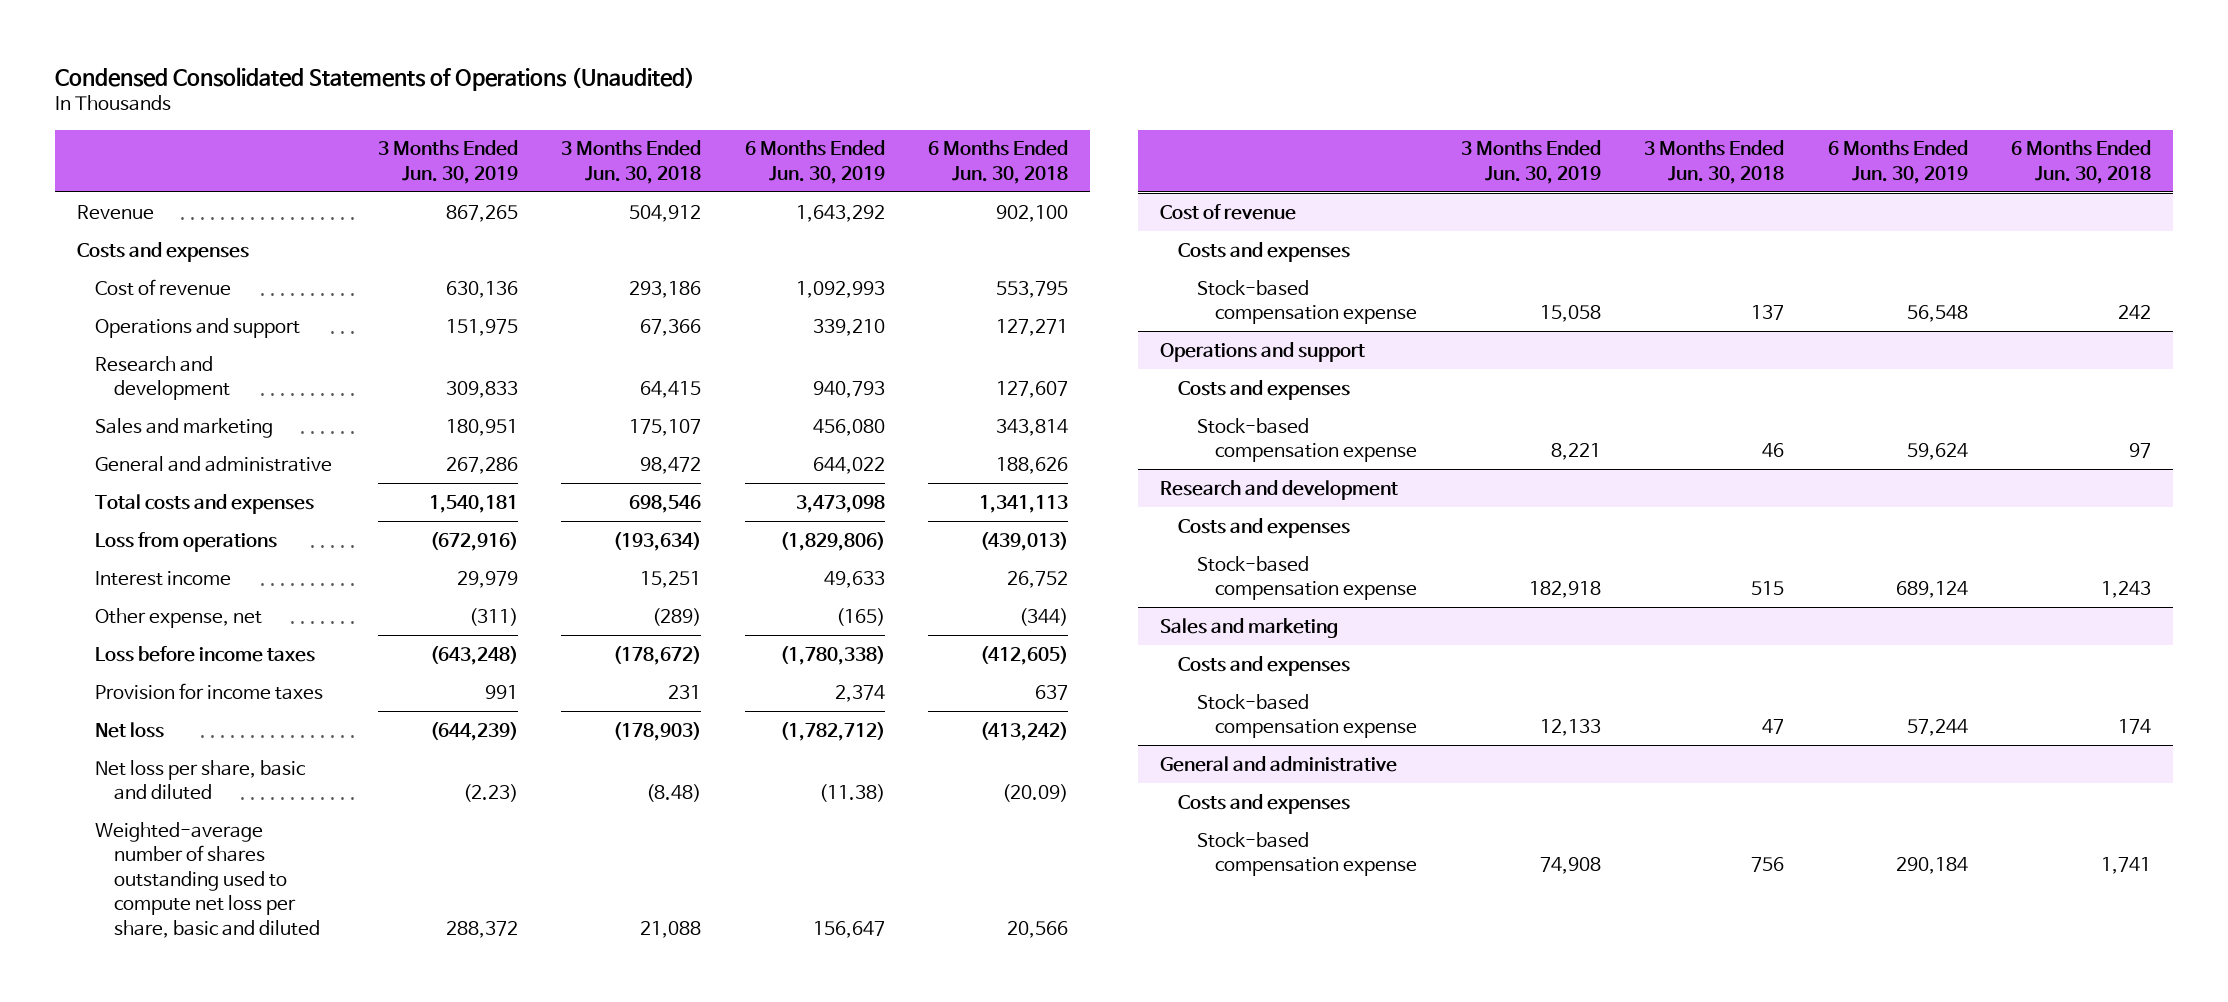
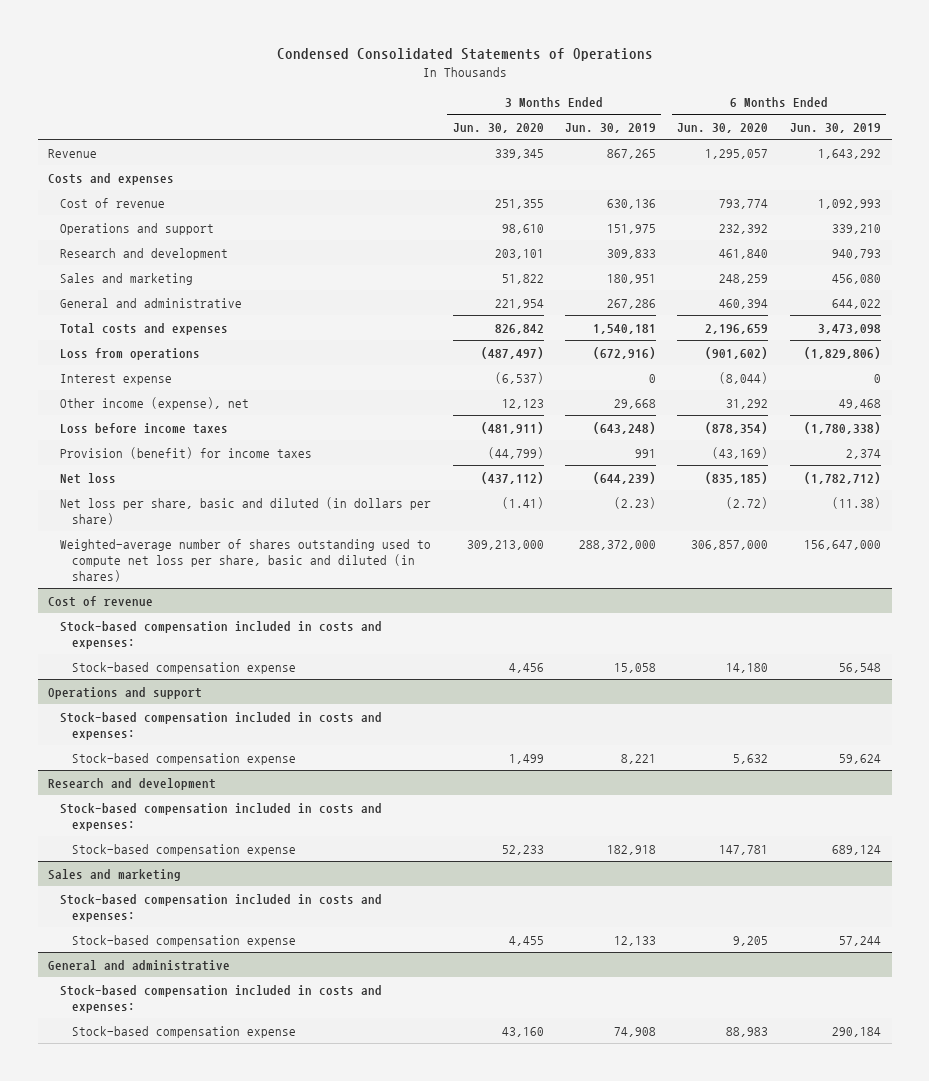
[54,66,695,91] Condensed Consolidated Statements of Operations (Unaudited) -> [276,48,653,62] Condensed Consolidated Statements of Operations
[561,140,702,184] 3 Months Ended Jun. 30, 2018 -> none
[928,140,1069,184] 6 Months Ended Jun. 30, 2018 -> none
none -> [452,123,544,134] Jun. 30, 2020
none -> [677,123,769,134] Jun. 30, 2020
[95,570,232,586] Interest income -> none
none -> [60,373,173,385] Interest expense
[95,607,263,628] Other expense, net -> [60,396,250,410] Other income (expense), net
[468,607,518,626] (311) -> [614,398,657,409] 29,668
[835,607,885,626] (165) -> [838,398,881,409] 49,468
[95,682,324,700] Provision for income taxes -> [60,446,313,459] Provision (benefit) for income taxes
[95,759,307,801] Net loss per share, basic and diluted -> [60,496,432,525] Net loss per share, basic and diluted (in dollars per share)
[95,821,320,938] Weighted-average number of shares outstanding used to compute net loss per share, basic and diluted -> [60,538,432,582] Weighted-average number of shares outstanding used to compute net loss per share, basic and diluted (in shares)
[445,920,518,938] 288,372 -> [579,539,657,550] 288,372,000
[812,920,885,938] 156,647 -> [803,539,881,550] 156,647,000
[1178,241,1351,262] Costs and expenses -> none
none -> [60,620,383,649] Stock-based compensation included in costs and expenses:
[1178,379,1351,400] Costs and expenses -> none
none -> [60,711,383,740] Stock-based compensation included in costs and expenses:
[1178,517,1351,538] Costs and expenses -> none
none -> [60,802,383,831] Stock-based compensation included in costs and expenses:
[1178,655,1351,676] Costs and expenses -> none
none -> [60,893,383,922] Stock-based compensation included in costs and expenses:
[1178,793,1351,814] Costs and expenses -> none
none -> [60,984,383,1013] Stock-based compensation included in costs and expenses:

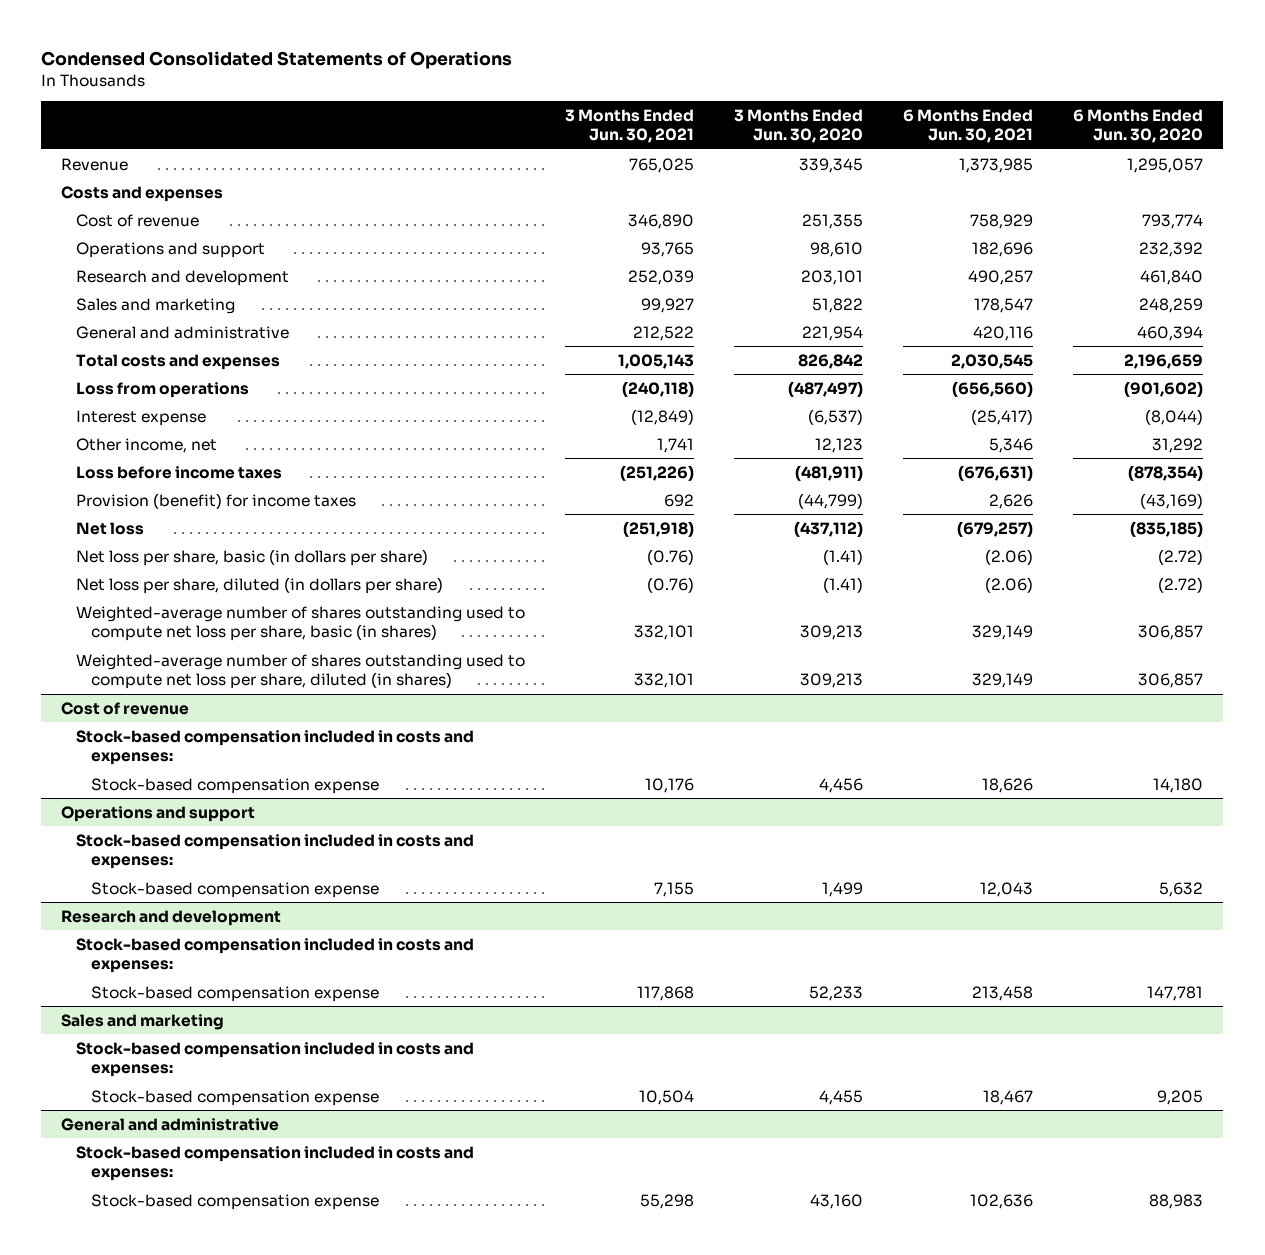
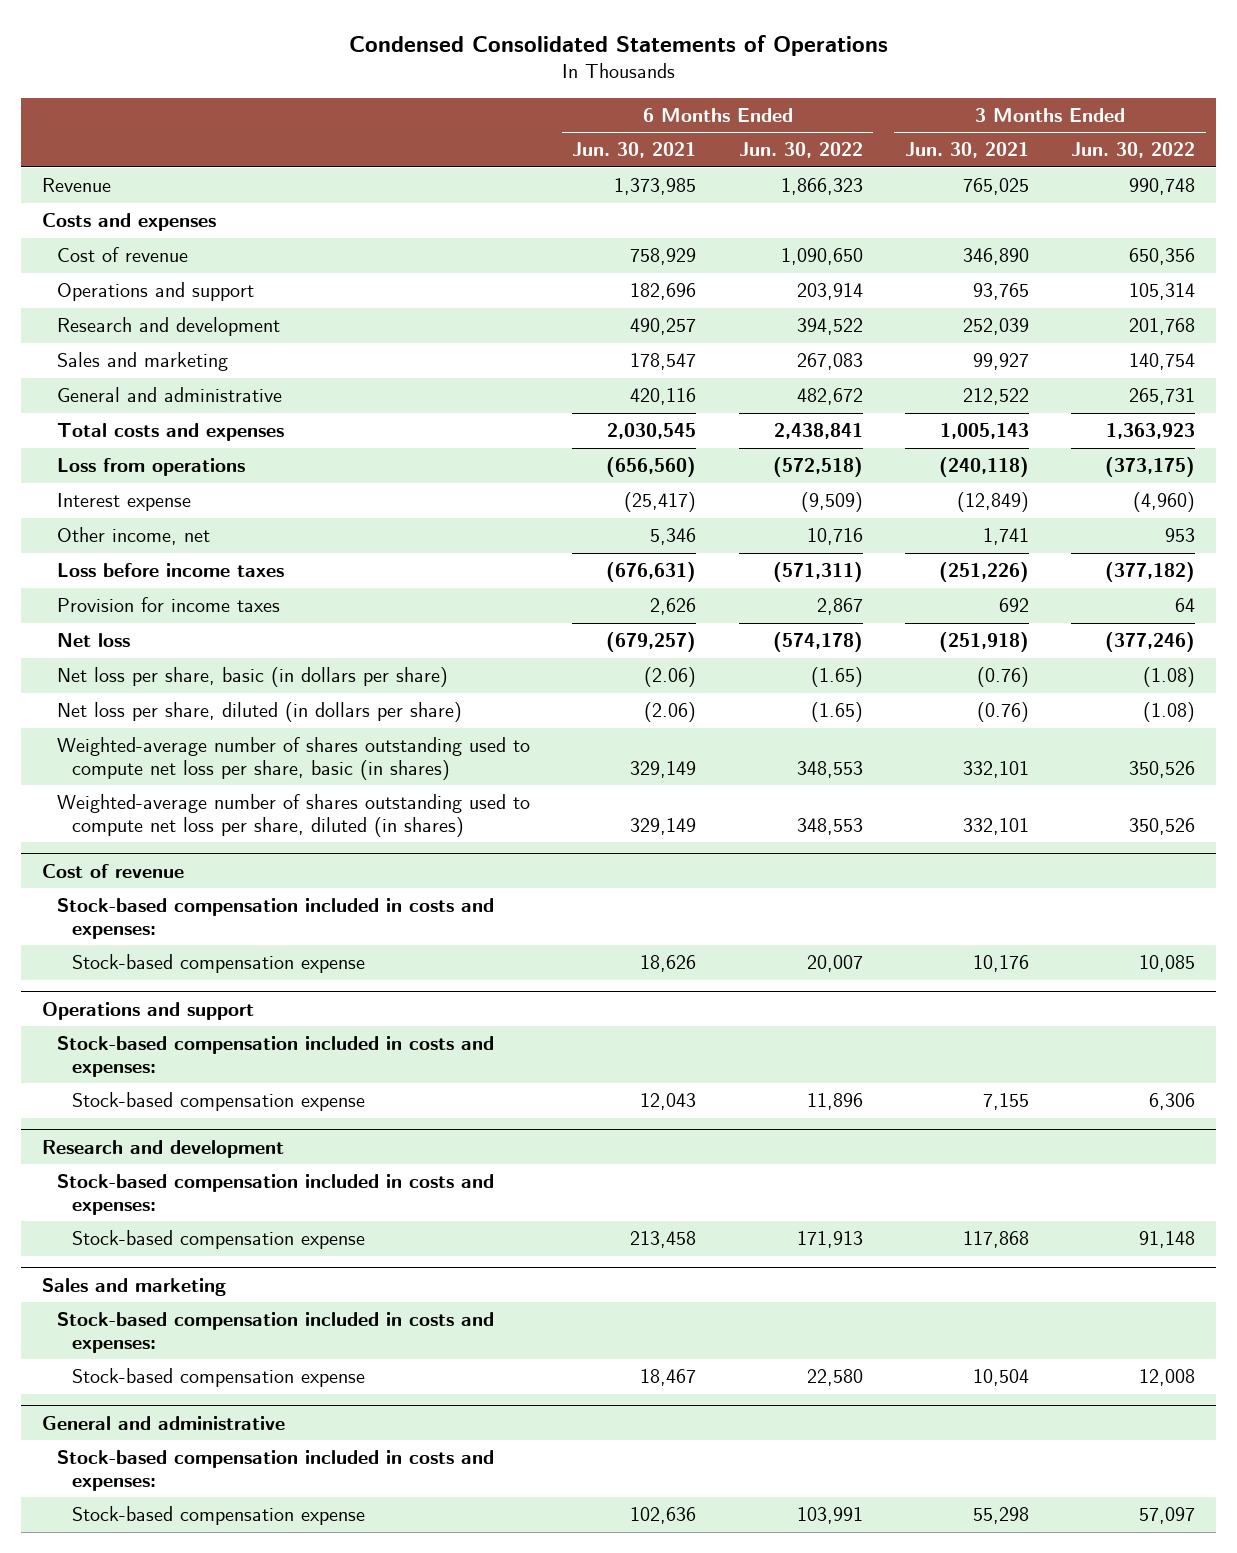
[734,108,864,144] 3 Months Ended Jun. 30, 2020 -> none
[1073,108,1204,144] 6 Months Ended Jun. 30, 2020 -> none
none -> [738,142,863,159] Jun. 30, 2022
none -> [1071,142,1196,159] Jun. 30, 2022
[76,492,357,509] Provision (benefit) for income taxes -> [57,597,281,613] Provision for income taxes

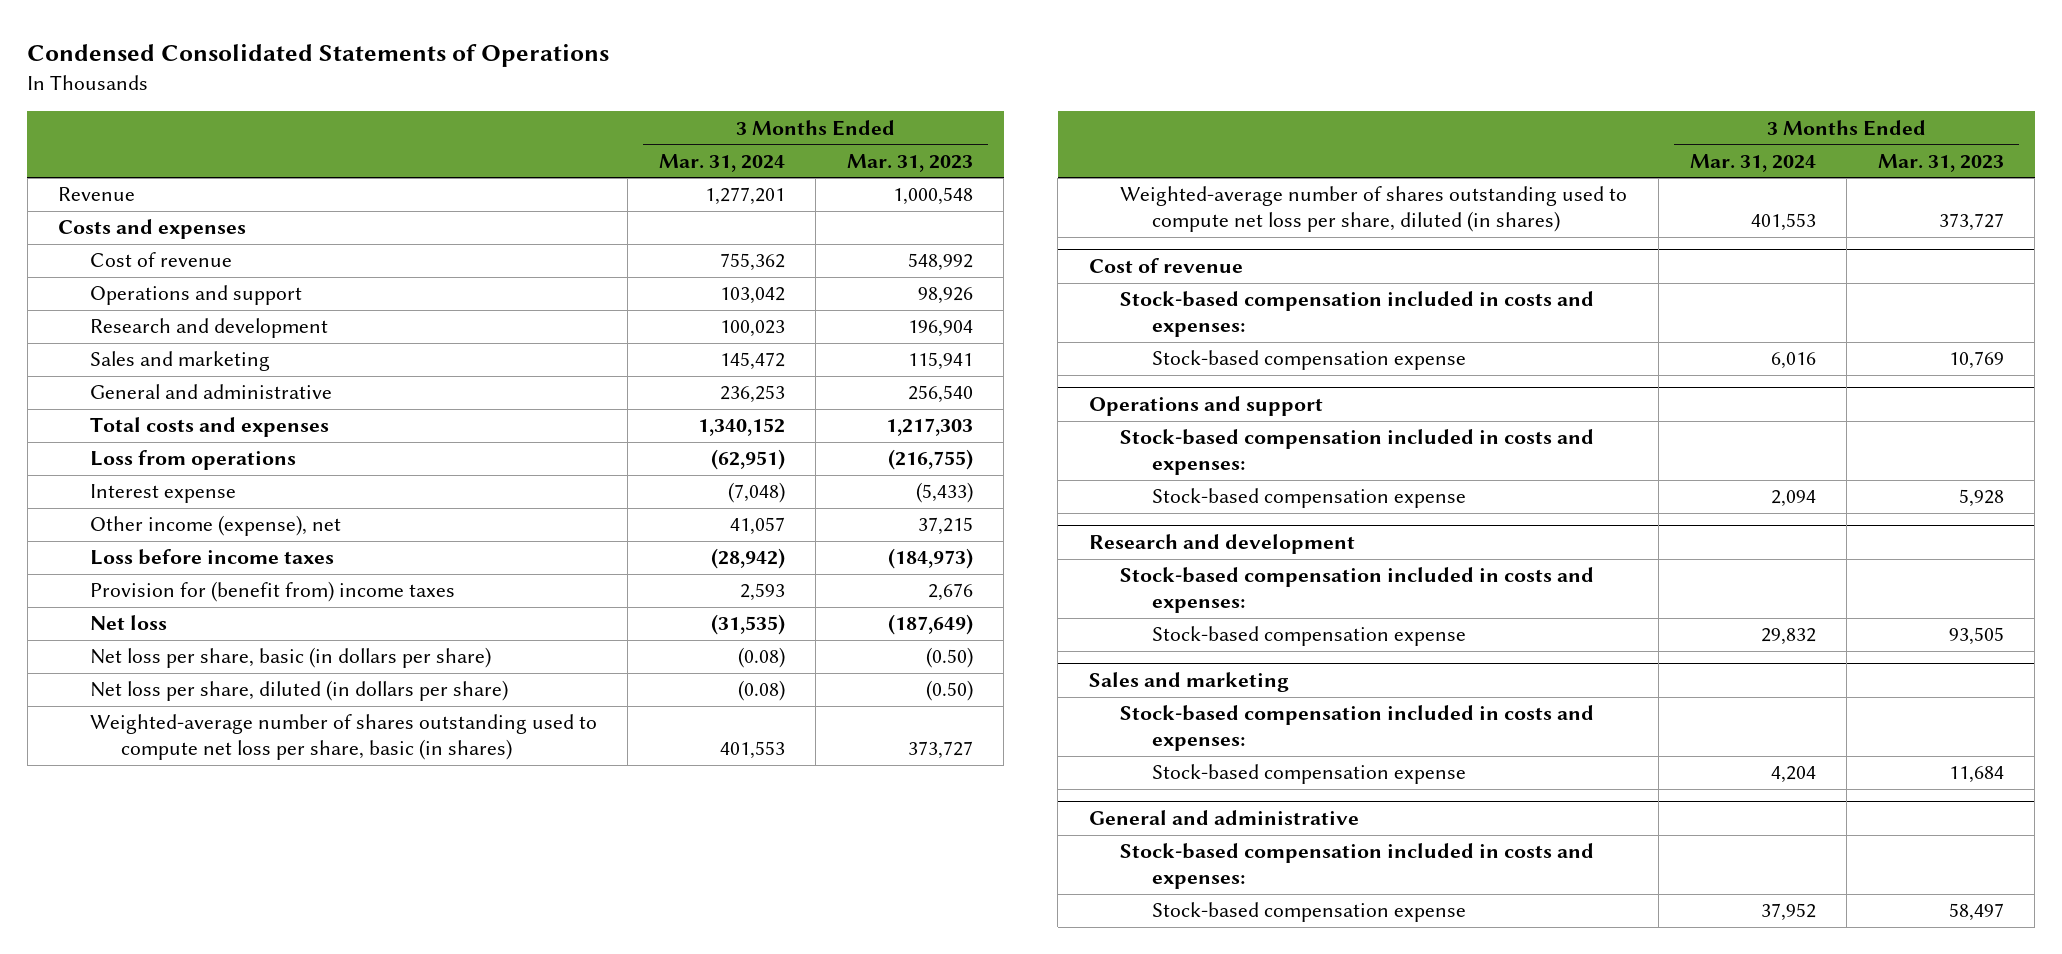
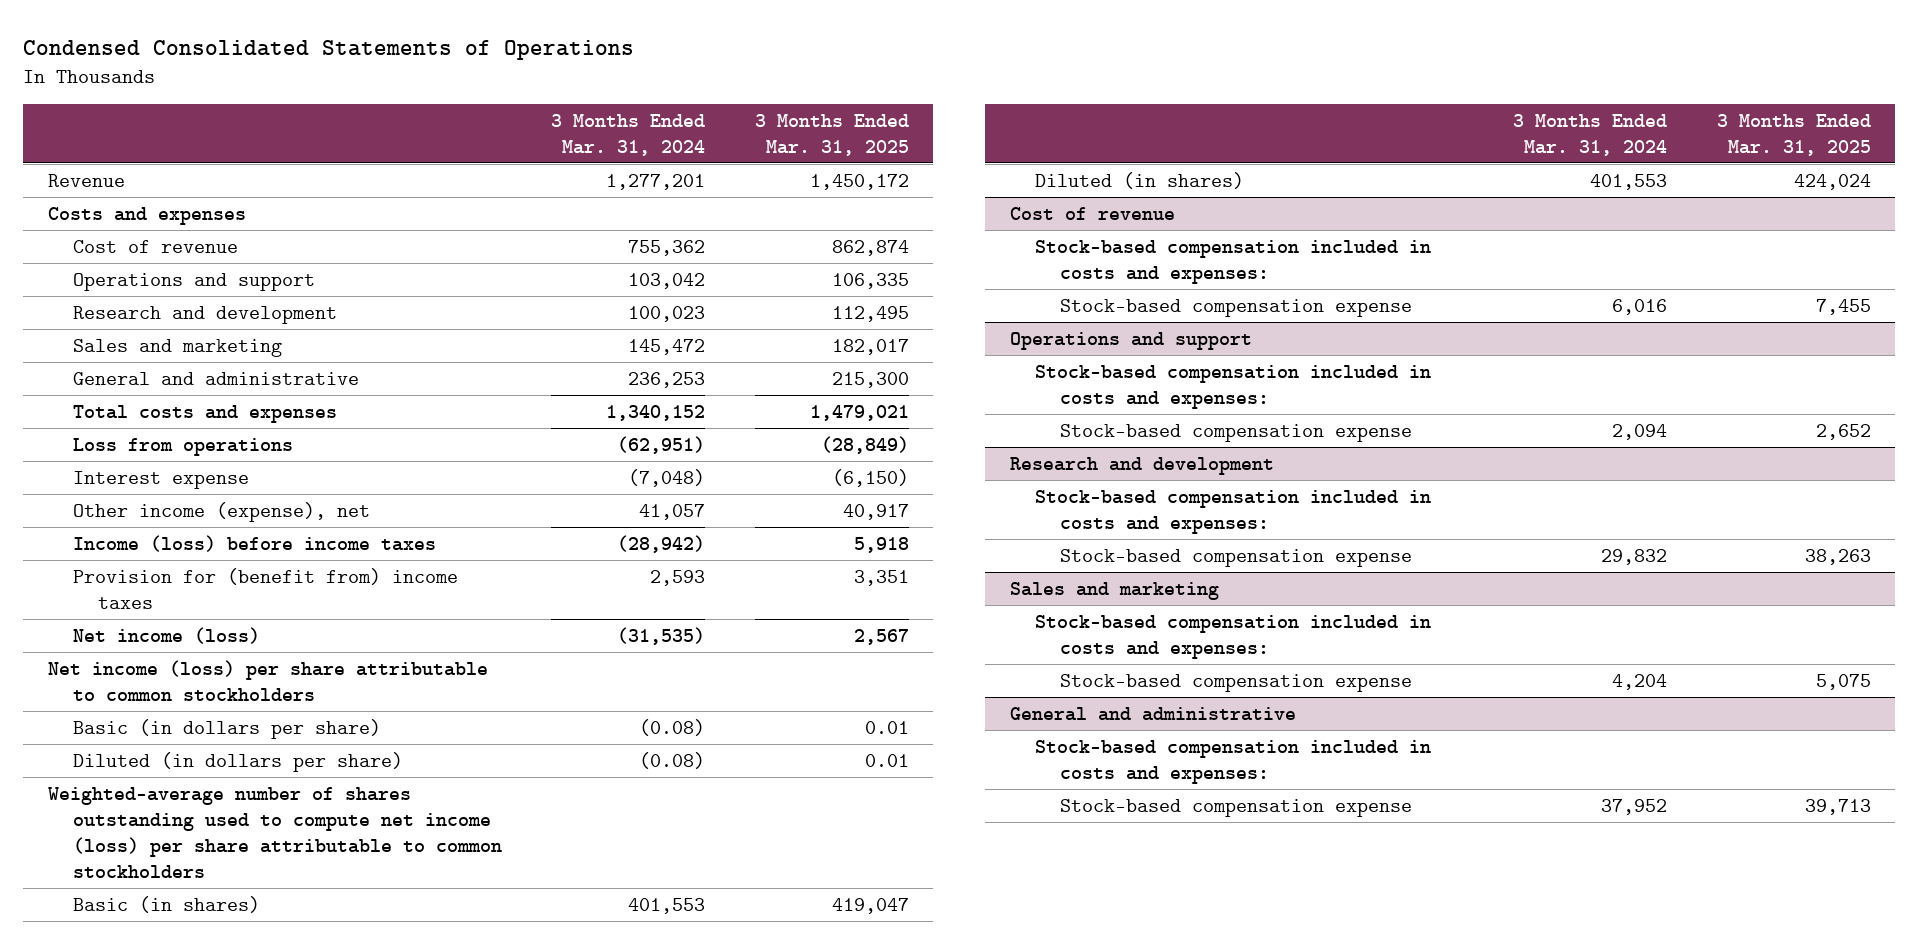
[846,153,973,172] Mar. 31, 2023 -> none
none -> [754,113,909,156] 3 Months Ended Mar. 31, 2025
[89,549,334,566] Loss before income taxes -> [72,534,436,552] Income (loss) before income taxes
[89,615,167,631] Net loss -> [72,626,260,644] Net income (loss)
none -> [47,659,488,701] Net income (loss) per share attributable to common stockholders
[89,647,491,669] Net loss per share, basic (in dollars per share) -> [72,718,381,739] Basic (in dollars per share)
[89,680,508,702] Net loss per share, diluted (in dollars per share) -> [72,751,403,772] Diluted (in dollars per share)
none -> [47,786,502,878] Weighted-average number of shares outstanding used to compute net income (loss) per share attributable to common stockholders
[89,714,597,761] Weighted-average number of shares outstanding used to compute net loss per share, basic (in shares) -> [72,895,260,913] Basic (in shares)
[1120,186,1628,233] Weighted-average number of shares outstanding used to compute net loss per share, diluted (in shares) -> [1034,171,1244,189] Diluted (in shares)

